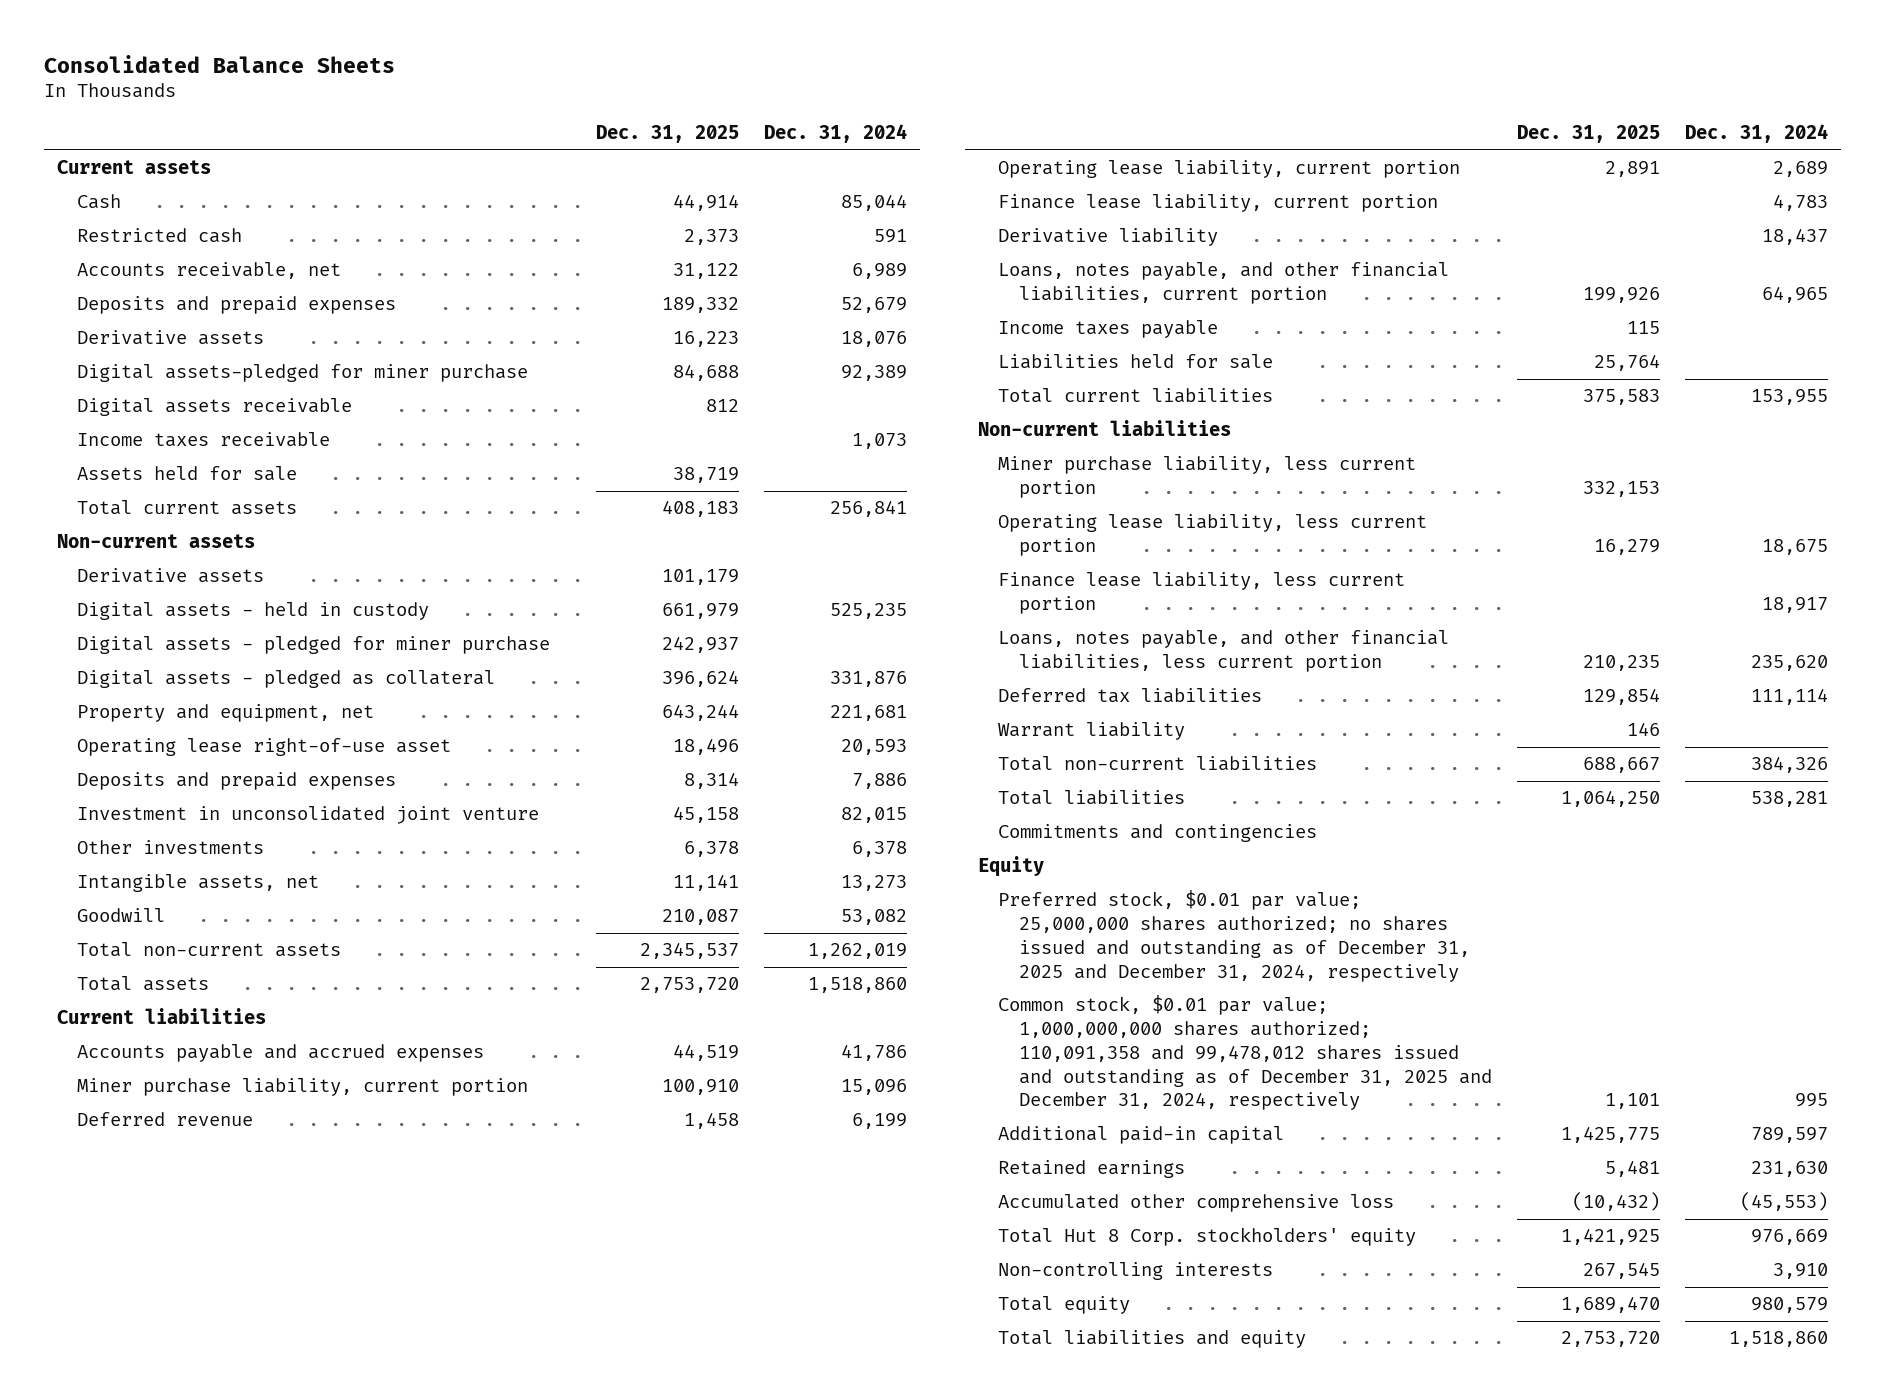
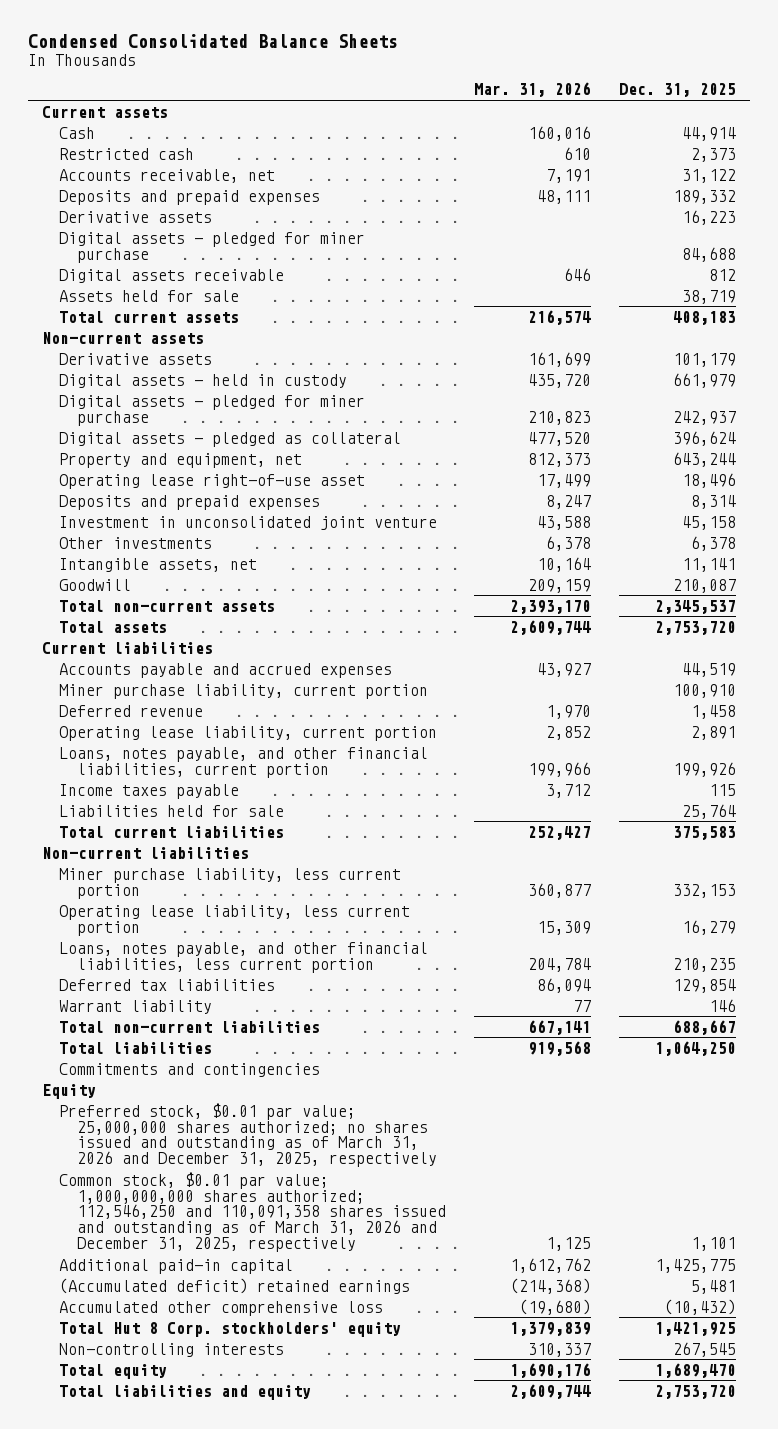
[44,54,396,73] Consolidated Balance Sheets -> [28,34,399,49] Condensed Consolidated Balance Sheets
[764,124,908,144] Dec. 31, 2024 -> none
none -> [473,82,591,98] Mar. 31, 2026
[77,364,529,383] Digital assets-pledged for miner purchase -> [59,231,366,263] Digital assets - pledged for miner purchase
[77,432,331,448] Income taxes receivable -> none
[998,194,1439,213] Finance lease liability, current portion -> none
[998,228,1219,247] Derivative liability -> none
[998,572,1406,615] Finance lease liability, less current portion -> none
[998,890,1470,982] Preferred stock, $0.01 par value; 25,000,000 shares authorized; no shares issued and outstanding as of December 31, 2025 and December 31, 2024, respectively -> [59,1102,437,1168] Preferred stock, $0.01 par value; 25,000,000 shares authorized; no shares issued and outstanding as of March 31, 2026 and December 31, 2025, respectively
[998,995,1492,1111] Common stock, $0.01 par value; 1,000,000,000 shares authorized; 110,091,358 and 99,478,012 shares issued and outstanding as of December 31, 2025 and December 31, 2024, respectively -> [59,1171,446,1253] Common stock, $0.01 par value; 1,000,000,000 shares authorized; 112,546,250 and 110,091,358 shares issued and outstanding as of March 31, 2026 and December 31, 2025, respectively
[998,1160,1186,1179] Retained earnings -> [59,1277,411,1294] (Accumulated deficit) retained earnings

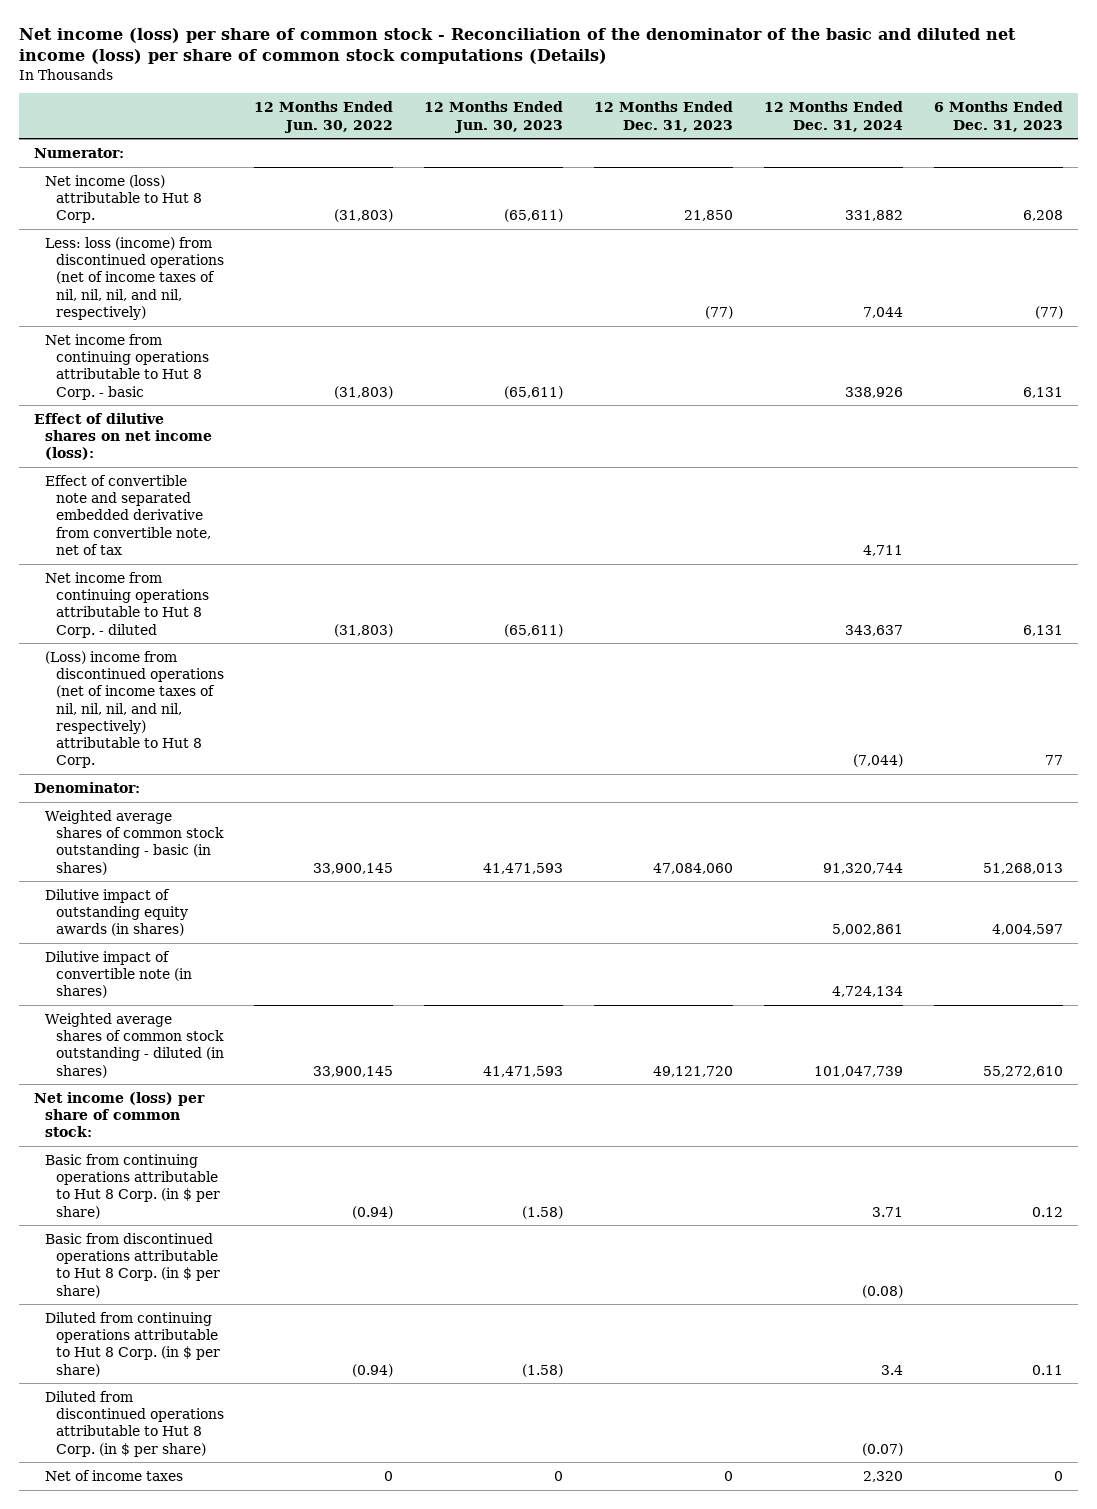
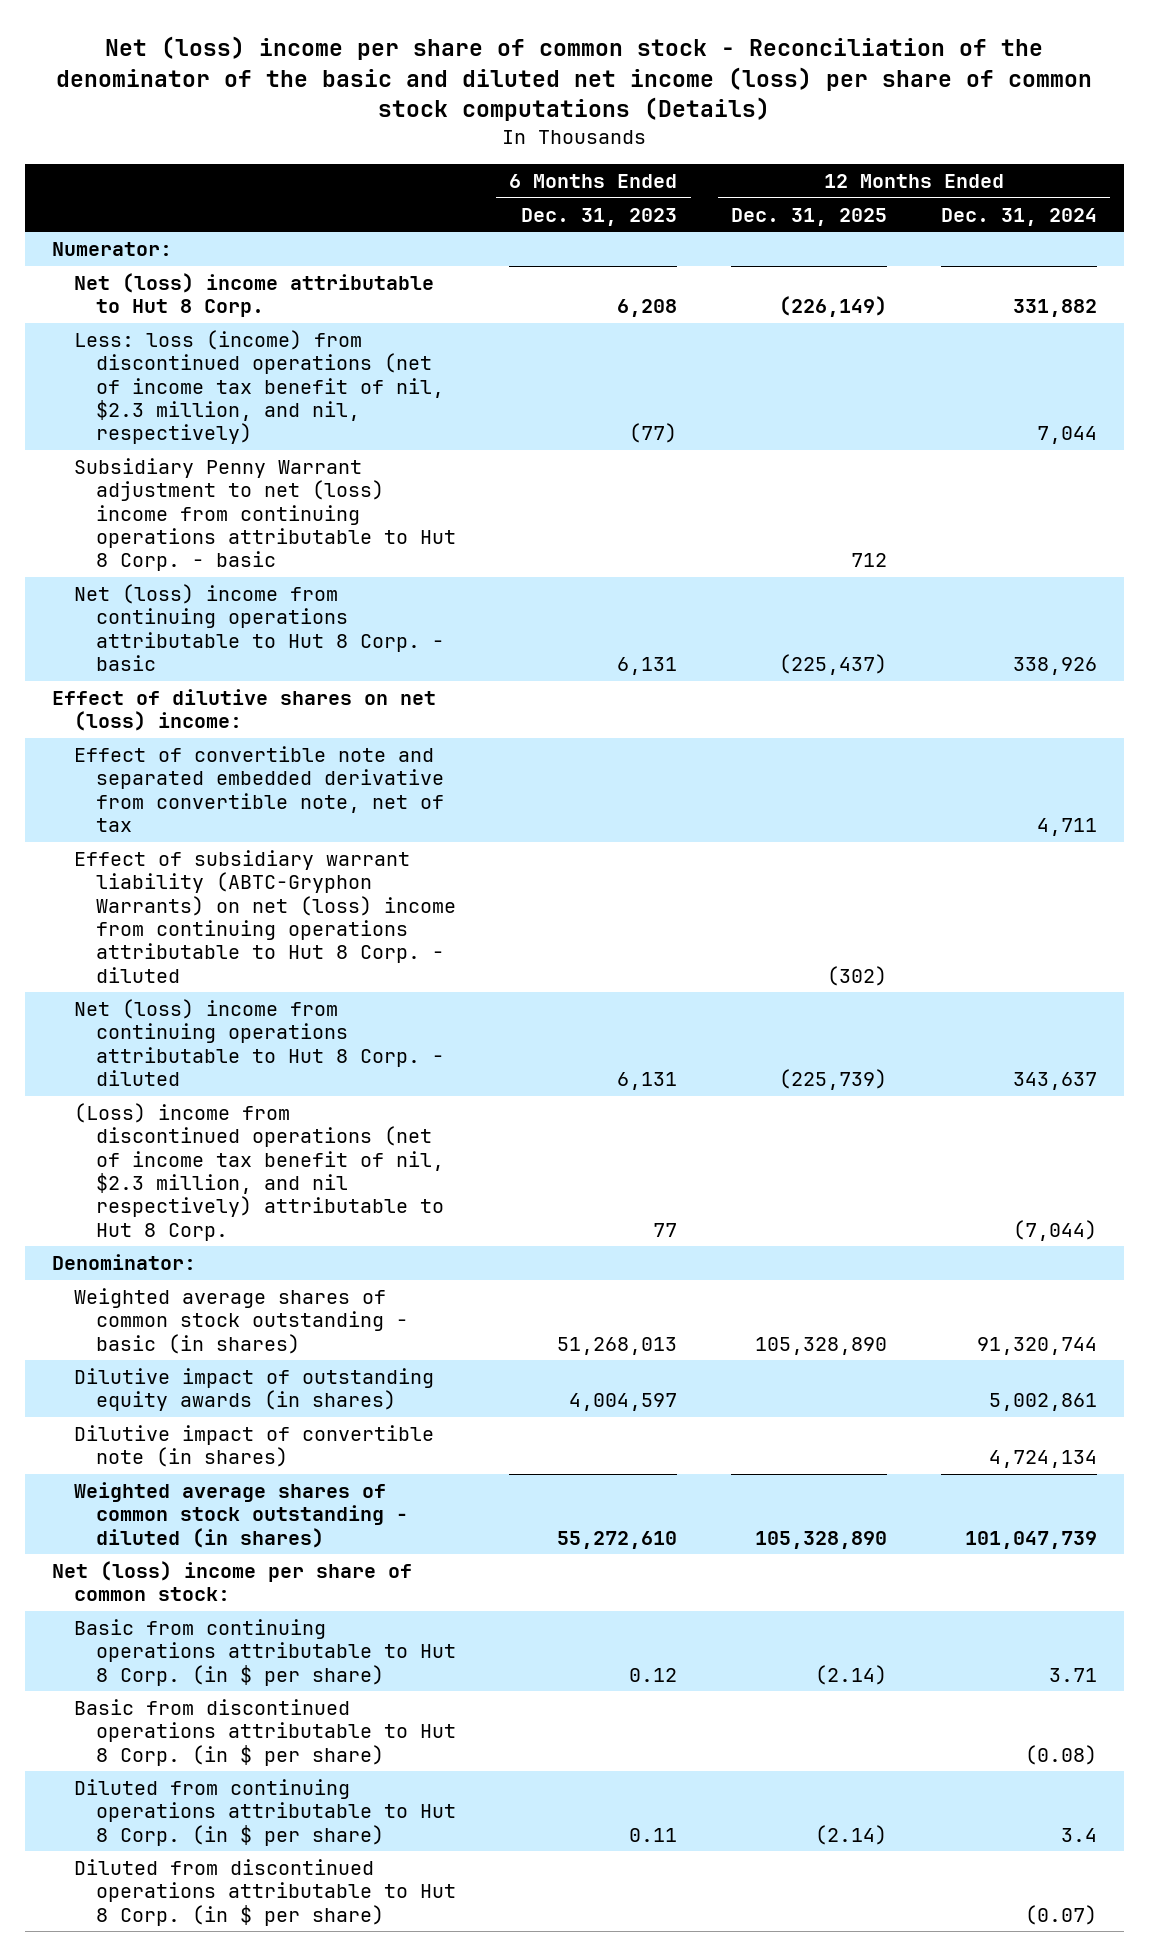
[18,28,1016,65] Net income (loss) per share of common stock - Reconciliation of the denominator of the basic and diluted net income (loss) per share of common stock computations (Details) -> [56,35,1093,122] Net (loss) income per share of common stock - Reconciliation of the denominator of the basic and diluted net income (loss) per share of common stock computations (Details)
[254,101,394,133] 12 Months Ended Jun. 30, 2022 -> none
[424,101,564,133] 12 Months Ended Jun. 30, 2023 -> none
[594,101,734,132] 12 Months Ended Dec. 31, 2023 -> none
none -> [731,207,888,226] Dec. 31, 2025
[44,174,202,224] Net income (loss) attributable to Hut 8 Corp. -> [73,273,434,318] Net (loss) income attributable to Hut 8 Corp.
[44,236,224,320] Less: loss (income) from discontinued operations (net of income taxes of nil, nil, nil, and nil, respectively) -> [73,330,444,445] Less: loss (income) from discontinued operations (net of income tax benefit of nil, $2.3 million, and nil, respectively)
none -> [73,458,456,572] Subsidiary Penny Warrant adjustment to net (loss) income from continuing operations attributable to Hut 8 Corp. - basic
[44,333,209,400] Net income from continuing operations attributable to Hut 8 Corp. - basic -> [73,584,444,671] Net (loss) income from continuing operations attributable to Hut 8 Corp. - basic
[34,412,212,461] Effect of dilutive shares on net income (loss): -> [51,689,436,732] Effect of dilutive shares on net (loss) income:
none -> [73,850,456,983] Effect of subsidiary warrant liability (ABTC-Gryphon Warrants) on net (loss) income from continuing operations attributable to Hut 8 Corp. - diluted
[44,571,209,638] Net income from continuing operations attributable to Hut 8 Corp. - diluted -> [73,999,444,1086] Net (loss) income from continuing operations attributable to Hut 8 Corp. - diluted
[44,650,224,769] (Loss) income from discontinued operations (net of income taxes of nil, nil, nil, and nil, respectively) attributable to Hut 8 Corp. -> [73,1103,444,1241] (Loss) income from discontinued operations (net of income tax benefit of nil, $2.3 million, and nil respectively) attributable to Hut 8 Corp.
[34,1091,206,1138] Net income (loss) per share of common stock: -> [51,1561,412,1602] Net (loss) income per share of common stock:
[44,1469,183,1481] Net of income taxes -> none

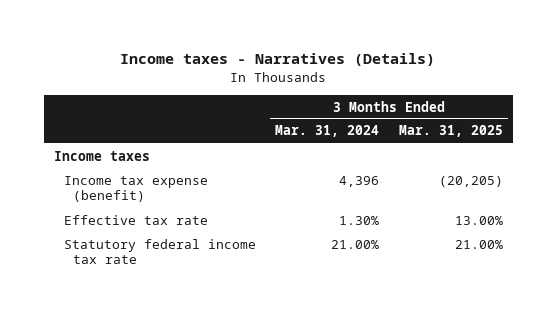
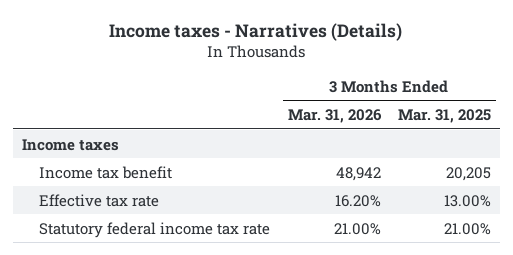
[275,125,380,138] Mar. 31, 2024 -> none
none -> [287,109,382,124] Mar. 31, 2026
[63,175,208,203] Income tax expense (benefit) -> [38,165,172,179] Income tax benefit
[438,175,503,187] (20,205) -> [446,166,492,181] 20,205

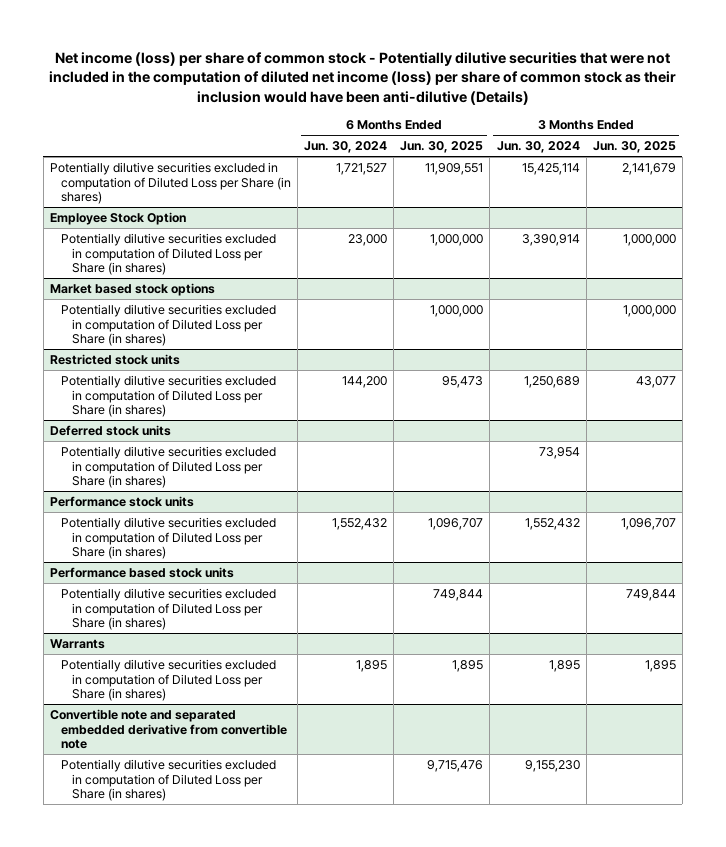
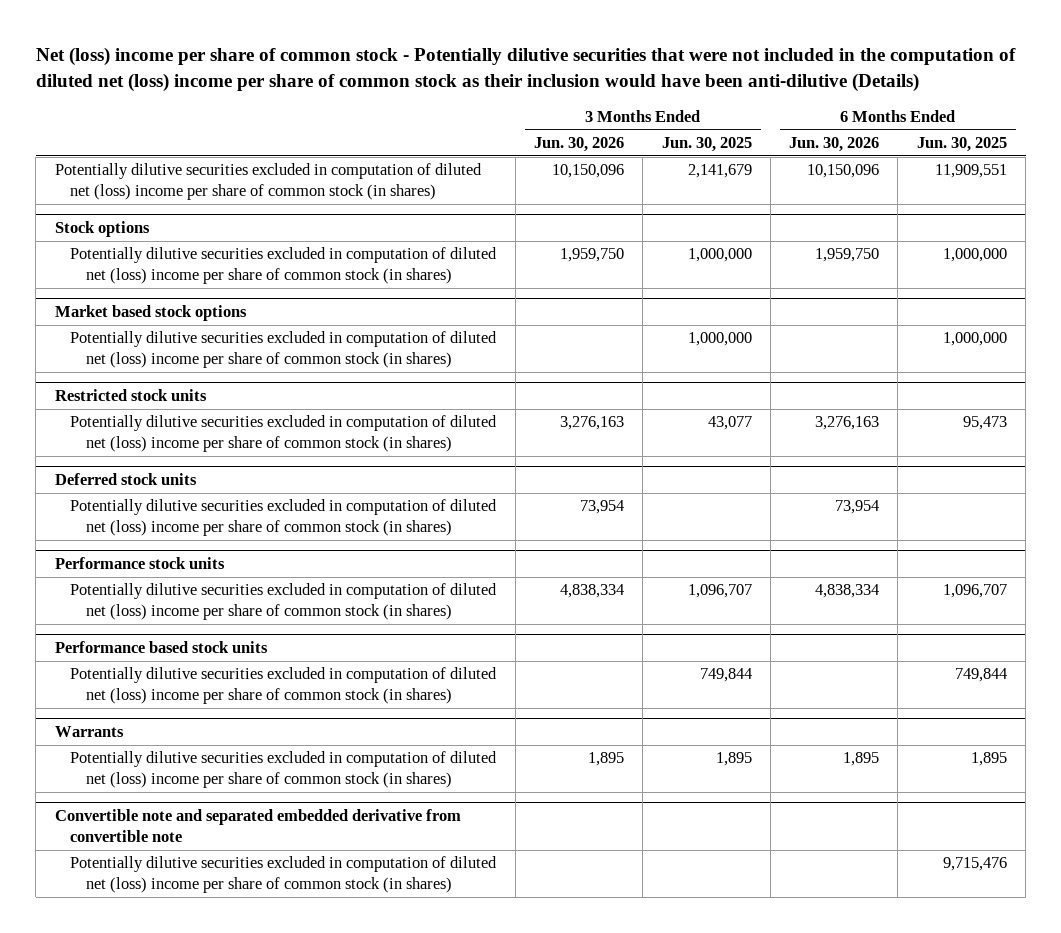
[48,51,676,105] Net income (loss) per share of common stock - Potentially dilutive securities that were not included in the computation of diluted net income (loss) per share of common stock as their inclusion would have been anti-dilutive (Details) -> [35,47,1016,92] Net (loss) income per share of common stock - Potentially dilutive securities that were not included in the computation of diluted net (loss) income per share of common stock as their inclusion would have been anti-dilutive (Details)
[304,141,388,154] Jun. 30, 2024 -> none
[496,141,580,154] Jun. 30, 2024 -> none
none -> [534,136,625,152] Jun. 30, 2026
none -> [789,136,880,152] Jun. 30, 2026
[49,161,292,205] Potentially dilutive securities excluded in computation of Diluted Loss per Share (in shares) -> [54,163,482,201] Potentially dilutive securities excluded in computation of diluted net (loss) income per share of common stock (in shares)
[49,211,186,225] Employee Stock Option -> [54,220,150,237] Stock options
[61,232,277,276] Potentially dilutive securities excluded in computation of Diluted Loss per Share (in shares) -> [70,247,498,285] Potentially dilutive securities excluded in computation of diluted net (loss) income per share of common stock (in shares)
[61,303,277,347] Potentially dilutive securities excluded in computation of Diluted Loss per Share (in shares) -> [70,331,498,369] Potentially dilutive securities excluded in computation of diluted net (loss) income per share of common stock (in shares)
[61,374,277,418] Potentially dilutive securities excluded in computation of Diluted Loss per Share (in shares) -> [70,415,498,453] Potentially dilutive securities excluded in computation of diluted net (loss) income per share of common stock (in shares)
[61,445,277,489] Potentially dilutive securities excluded in computation of Diluted Loss per Share (in shares) -> [70,499,498,537] Potentially dilutive securities excluded in computation of diluted net (loss) income per share of common stock (in shares)
[61,516,277,560] Potentially dilutive securities excluded in computation of Diluted Loss per Share (in shares) -> [70,583,498,621] Potentially dilutive securities excluded in computation of diluted net (loss) income per share of common stock (in shares)
[61,587,277,631] Potentially dilutive securities excluded in computation of Diluted Loss per Share (in shares) -> [70,667,498,705] Potentially dilutive securities excluded in computation of diluted net (loss) income per share of common stock (in shares)
[61,658,277,702] Potentially dilutive securities excluded in computation of Diluted Loss per Share (in shares) -> [70,751,498,789] Potentially dilutive securities excluded in computation of diluted net (loss) income per share of common stock (in shares)
[61,758,277,802] Potentially dilutive securities excluded in computation of Diluted Loss per Share (in shares) -> [70,856,498,894] Potentially dilutive securities excluded in computation of diluted net (loss) income per share of common stock (in shares)

